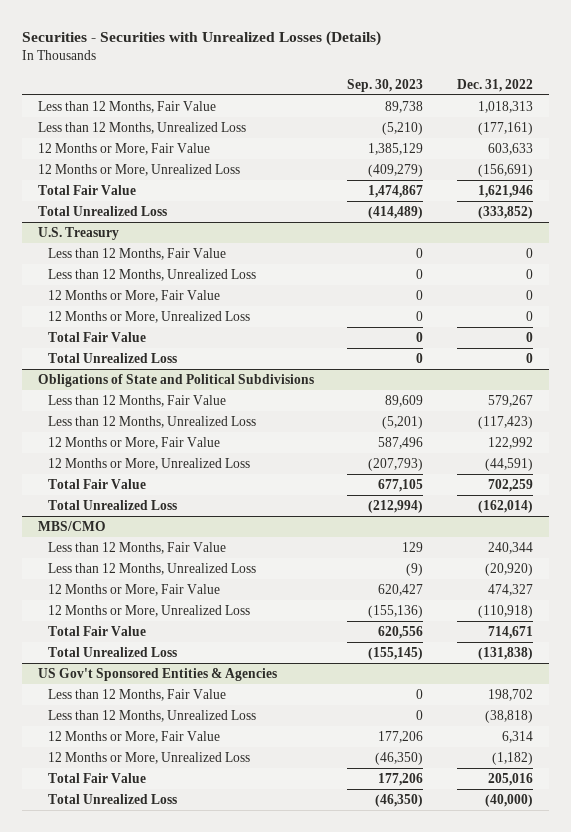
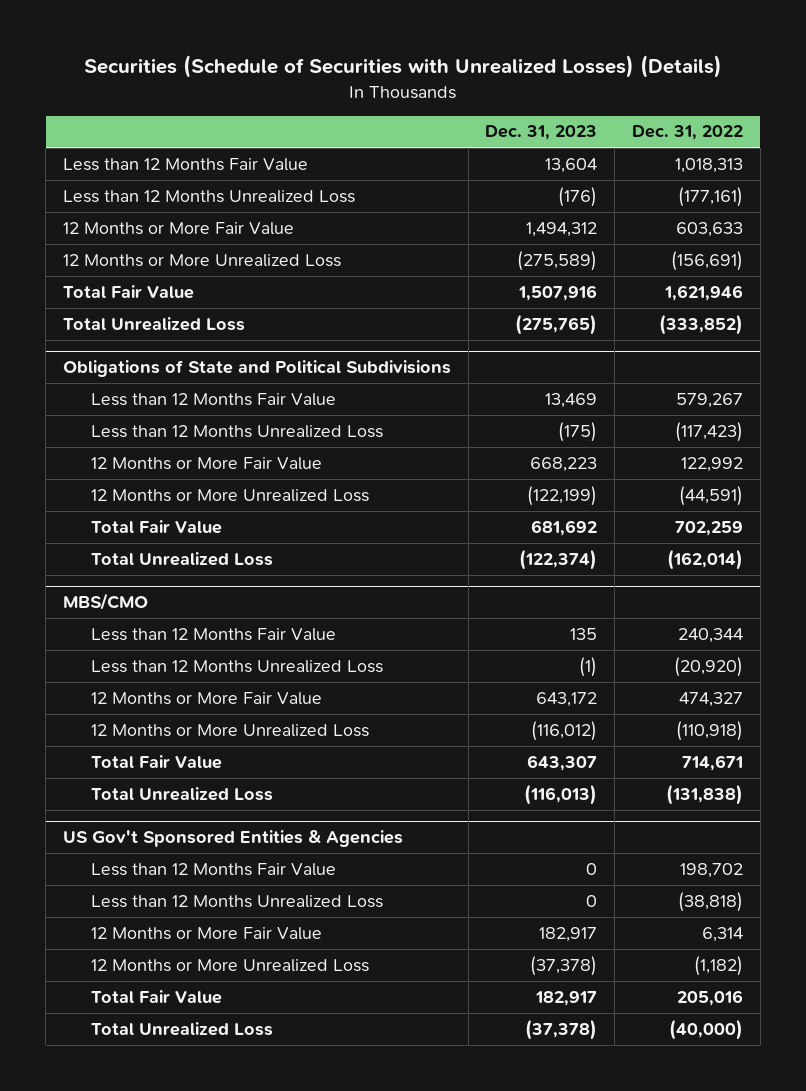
[21,31,381,47] Securities - Securities with Unrealized Losses (Details) -> [83,55,722,79] Securities (Schedule of Securities with Unrealized Losses) (Details)
[347,78,424,92] Sep. 30, 2023 -> none
none -> [485,125,598,141] Dec. 31, 2023
[38,100,217,113] Less than 12 Months, Fair Value -> [62,157,308,171] Less than 12 Months Fair Value
[38,121,247,134] Less than 12 Months, Unrealized Loss -> [62,189,355,203] Less than 12 Months Unrealized Loss
[38,142,211,155] 12 Months or More, Fair Value -> [62,221,294,235] 12 Months or More Fair Value
[38,163,241,176] 12 Months or More, Unrealized Loss -> [62,253,341,267] 12 Months or More Unrealized Loss
[38,226,120,240] U.S. Treasury -> none
[47,247,226,260] Less than 12 Months, Fair Value -> none
[47,268,256,281] Less than 12 Months, Unrealized Loss -> none
[47,289,220,302] 12 Months or More, Fair Value -> none
[47,310,250,323] 12 Months or More, Unrealized Loss -> none
[47,331,146,342] Total Fair Value -> none
[47,352,177,363] Total Unrealized Loss -> none
[47,394,226,407] Less than 12 Months, Fair Value -> [90,392,336,406] Less than 12 Months Fair Value
[47,415,256,428] Less than 12 Months, Unrealized Loss -> [90,424,383,438] Less than 12 Months Unrealized Loss
[47,436,220,449] 12 Months or More, Fair Value -> [90,456,322,470] 12 Months or More Fair Value
[47,457,250,470] 12 Months or More, Unrealized Loss -> [90,488,369,502] 12 Months or More Unrealized Loss
[47,541,226,554] Less than 12 Months, Fair Value -> [90,627,336,641] Less than 12 Months Fair Value
[47,562,256,575] Less than 12 Months, Unrealized Loss -> [90,659,383,673] Less than 12 Months Unrealized Loss
[47,583,220,596] 12 Months or More, Fair Value -> [90,691,322,705] 12 Months or More Fair Value
[47,604,250,617] 12 Months or More, Unrealized Loss -> [90,723,369,737] 12 Months or More Unrealized Loss
[47,688,226,701] Less than 12 Months, Fair Value -> [90,862,336,876] Less than 12 Months Fair Value
[47,709,256,722] Less than 12 Months, Unrealized Loss -> [90,894,383,908] Less than 12 Months Unrealized Loss
[47,730,220,743] 12 Months or More, Fair Value -> [90,926,322,940] 12 Months or More Fair Value
[47,751,250,764] 12 Months or More, Unrealized Loss -> [90,958,369,972] 12 Months or More Unrealized Loss

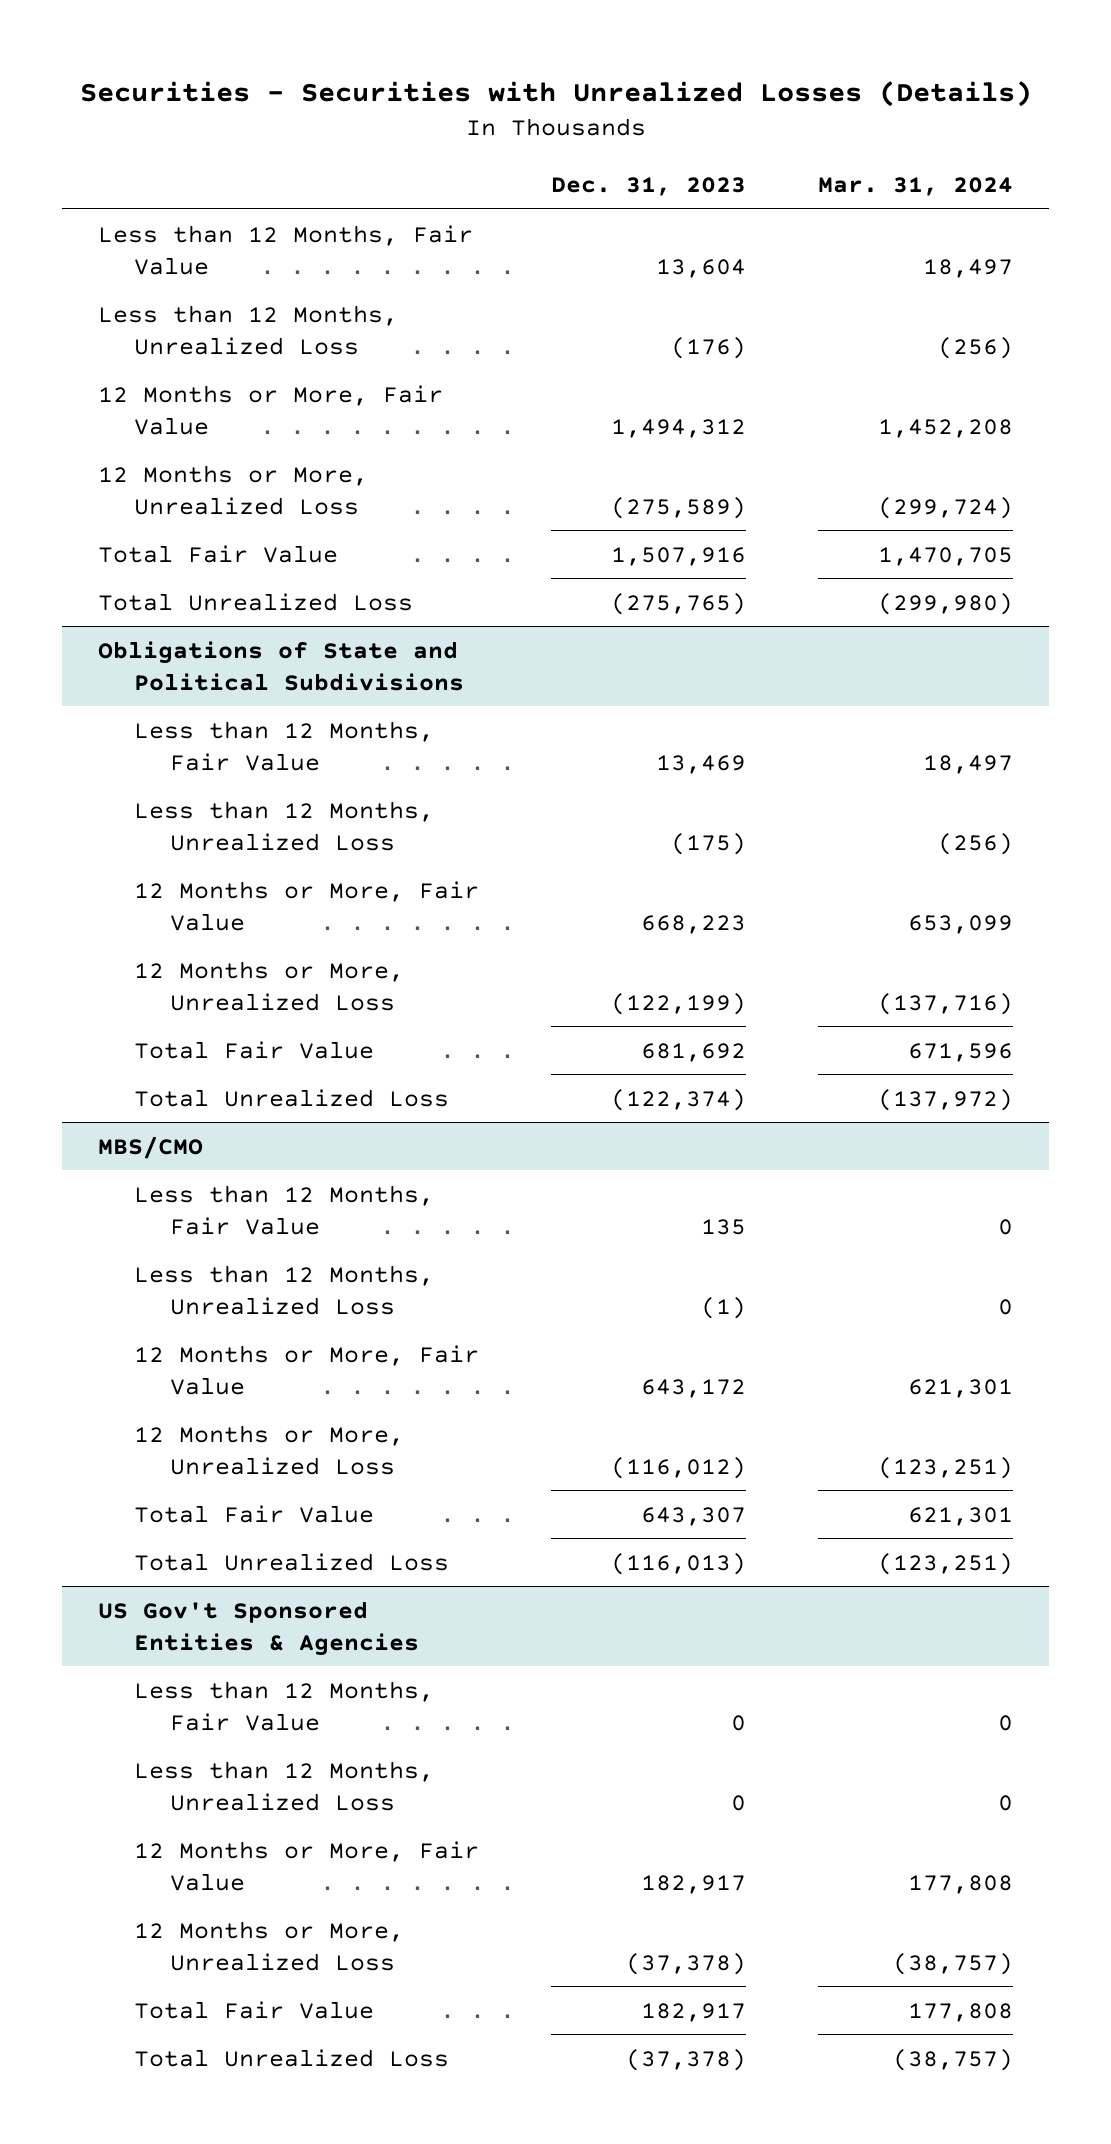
[83,55,722,79] Securities (Schedule of Securities with Unrealized Losses) (Details) -> [79,81,1032,108] Securities - Securities with Unrealized Losses (Details)
[632,125,744,141] Dec. 31, 2022 -> none
none -> [817,177,1013,197] Mar. 31, 2024
[62,157,308,171] Less than 12 Months Fair Value -> [98,224,474,275] Less than 12 Months, Fair Value
[62,189,355,203] Less than 12 Months Unrealized Loss -> [98,304,399,355] Less than 12 Months, Unrealized Loss
[62,221,294,235] 12 Months or More Fair Value -> [98,384,444,435] 12 Months or More, Fair Value
[62,253,341,267] 12 Months or More Unrealized Loss -> [98,464,369,515] 12 Months or More, Unrealized Loss
[90,392,336,406] Less than 12 Months Fair Value -> [134,720,435,771] Less than 12 Months, Fair Value
[90,424,383,438] Less than 12 Months Unrealized Loss -> [134,800,435,851] Less than 12 Months, Unrealized Loss
[90,456,322,470] 12 Months or More Fair Value -> [134,880,480,931] 12 Months or More, Fair Value
[90,488,369,502] 12 Months or More Unrealized Loss -> [134,960,405,1011] 12 Months or More, Unrealized Loss
[90,627,336,641] Less than 12 Months Fair Value -> [134,1184,435,1235] Less than 12 Months, Fair Value
[90,659,383,673] Less than 12 Months Unrealized Loss -> [134,1264,435,1315] Less than 12 Months, Unrealized Loss
[90,691,322,705] 12 Months or More Fair Value -> [134,1344,480,1395] 12 Months or More, Fair Value
[90,723,369,737] 12 Months or More Unrealized Loss -> [134,1424,405,1475] 12 Months or More, Unrealized Loss
[90,862,336,876] Less than 12 Months Fair Value -> [134,1680,435,1731] Less than 12 Months, Fair Value
[90,894,383,908] Less than 12 Months Unrealized Loss -> [134,1760,435,1811] Less than 12 Months, Unrealized Loss
[90,926,322,940] 12 Months or More Fair Value -> [134,1840,480,1891] 12 Months or More, Fair Value
[90,958,369,972] 12 Months or More Unrealized Loss -> [134,1920,405,1971] 12 Months or More, Unrealized Loss

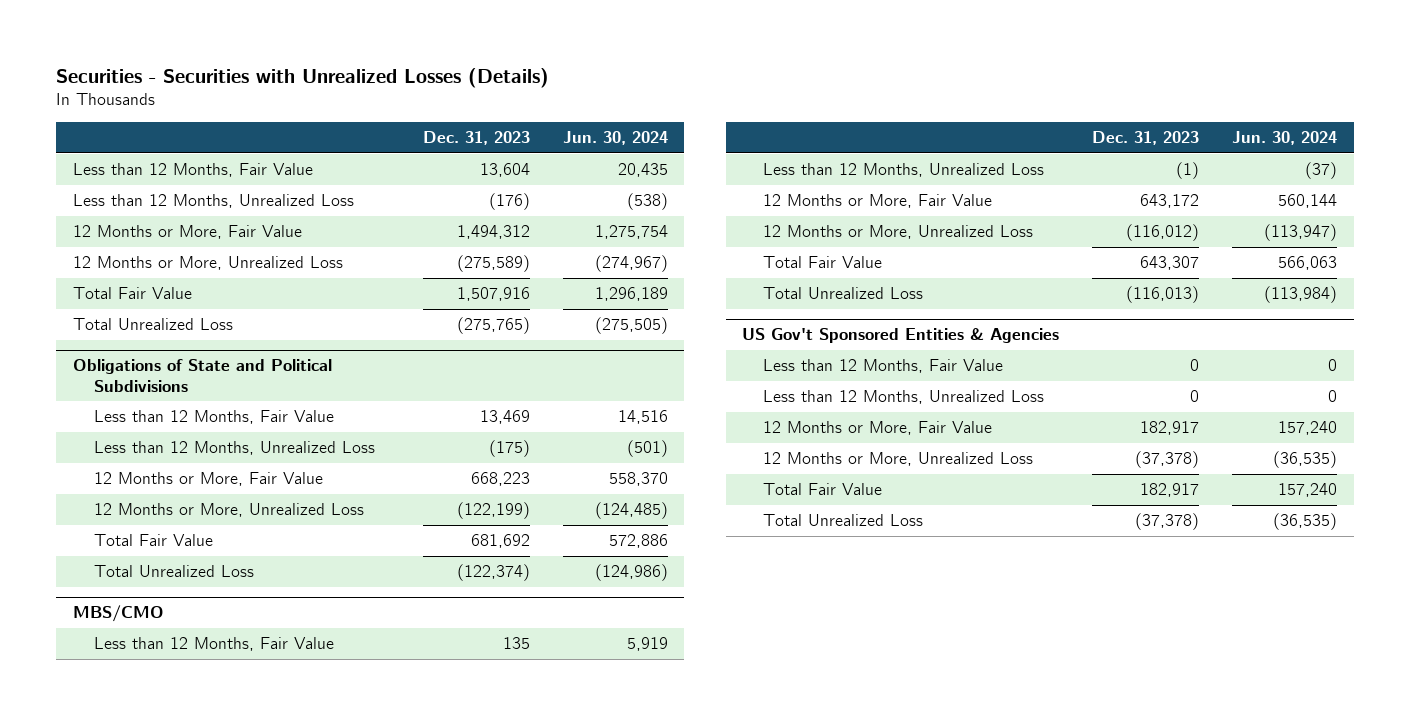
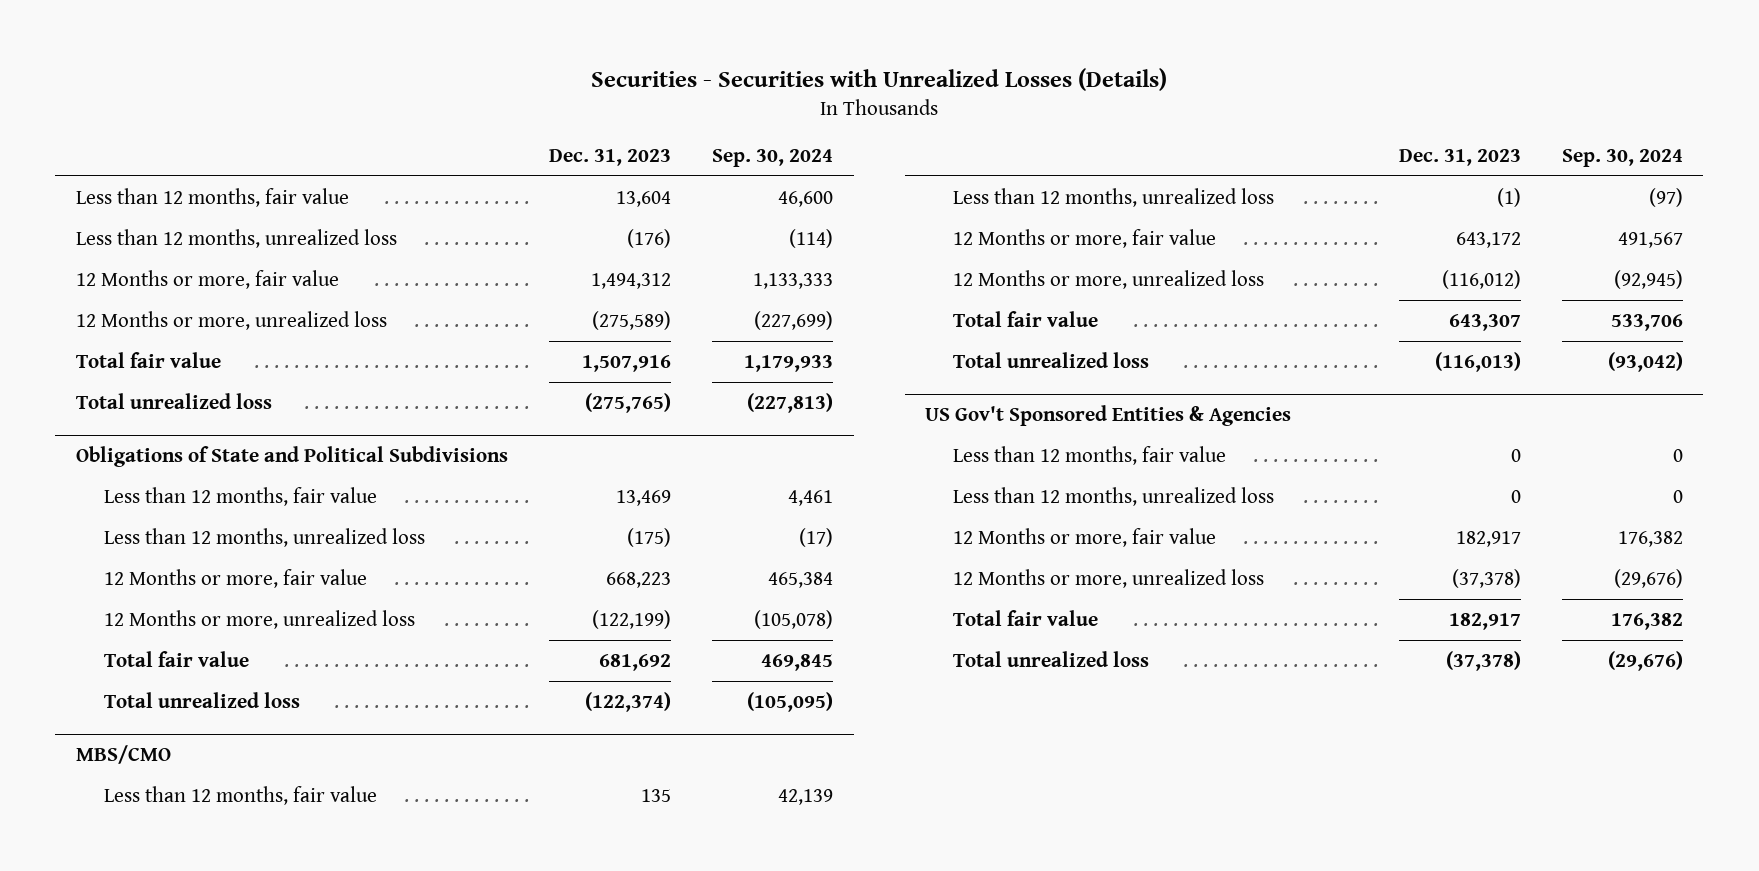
[562,131,668,146] Jun. 30, 2024 -> none
none -> [712,148,834,167] Sep. 30, 2024
[72,163,313,178] Less than 12 Months, Fair Value -> [75,187,349,207] Less than 12 months, fair value
[72,194,354,209] Less than 12 Months, Unrealized Loss -> [75,228,397,248] Less than 12 months, unrealized loss
[72,225,302,240] 12 Months or More, Fair Value -> [75,269,339,289] 12 Months or more, fair value
[72,256,343,271] 12 Months or More, Unrealized Loss -> [75,310,387,330] 12 Months or more, unrealized loss
[72,287,192,300] Total Fair Value -> [75,351,221,368] Total fair value
[72,318,233,331] Total Unrealized Loss -> [75,392,272,409] Total unrealized loss
[93,410,334,425] Less than 12 Months, Fair Value -> [103,486,377,506] Less than 12 months, fair value
[93,441,375,456] Less than 12 Months, Unrealized Loss -> [103,527,425,547] Less than 12 months, unrealized loss
[93,472,323,487] 12 Months or More, Fair Value -> [103,568,367,588] 12 Months or more, fair value
[93,503,364,518] 12 Months or More, Unrealized Loss -> [103,609,415,629] 12 Months or more, unrealized loss
[93,534,213,547] Total Fair Value -> [103,650,249,667] Total fair value
[93,565,254,578] Total Unrealized Loss -> [103,691,300,708] Total unrealized loss
[93,637,334,652] Less than 12 Months, Fair Value -> [103,785,377,805] Less than 12 months, fair value
[763,163,1045,178] Less than 12 Months, Unrealized Loss -> [953,187,1275,207] Less than 12 months, unrealized loss
[763,194,993,209] 12 Months or More, Fair Value -> [953,228,1217,248] 12 Months or more, fair value
[763,225,1034,240] 12 Months or More, Unrealized Loss -> [953,269,1265,289] 12 Months or more, unrealized loss
[763,256,883,269] Total Fair Value -> [953,310,1099,327] Total fair value
[763,287,924,300] Total Unrealized Loss -> [953,351,1150,368] Total unrealized loss
[763,359,1004,374] Less than 12 Months, Fair Value -> [953,445,1227,465] Less than 12 months, fair value
[763,390,1045,405] Less than 12 Months, Unrealized Loss -> [953,486,1275,506] Less than 12 months, unrealized loss
[763,421,993,436] 12 Months or More, Fair Value -> [953,527,1217,547] 12 Months or more, fair value
[763,452,1034,467] 12 Months or More, Unrealized Loss -> [953,568,1265,588] 12 Months or more, unrealized loss
[763,483,883,496] Total Fair Value -> [953,609,1099,626] Total fair value
[763,514,924,527] Total Unrealized Loss -> [953,650,1150,667] Total unrealized loss

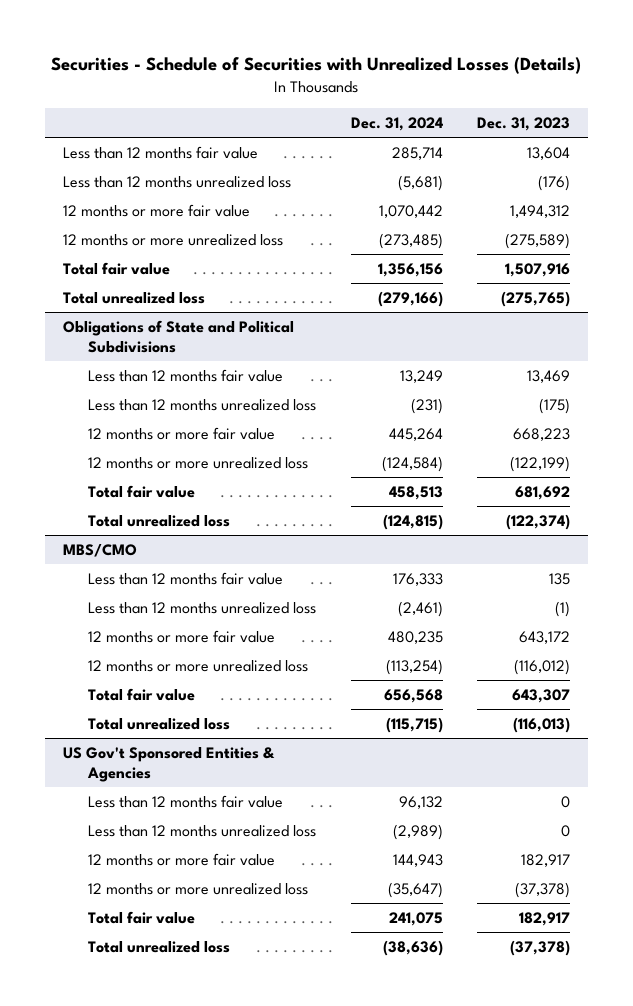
[591,68,1168,92] Securities - Securities with Unrealized Losses (Details) -> [51,57,582,75] Securities - Schedule of Securities with Unrealized Losses (Details)
[712,148,834,167] Sep. 30, 2024 -> none
none -> [350,117,443,132] Dec. 31, 2024
[75,187,349,207] Less than 12 months, fair value -> [62,145,258,159] Less than 12 months fair value
[75,228,397,248] Less than 12 months, unrealized loss -> [62,175,291,188] Less than 12 months unrealized loss
[75,269,339,289] 12 Months or more, fair value -> [62,203,250,217] 12 months or more fair value
[75,310,387,330] 12 Months or more, unrealized loss -> [62,233,283,246] 12 months or more unrealized loss
[103,486,377,506] Less than 12 months, fair value -> [87,368,283,382] Less than 12 months fair value
[103,527,425,547] Less than 12 months, unrealized loss -> [87,398,316,411] Less than 12 months unrealized loss
[103,568,367,588] 12 Months or more, fair value -> [87,426,275,440] 12 months or more fair value
[103,609,415,629] 12 Months or more, unrealized loss -> [87,456,308,469] 12 months or more unrealized loss
[103,785,377,805] Less than 12 months, fair value -> [87,571,283,585] Less than 12 months fair value
[953,187,1275,207] Less than 12 months, unrealized loss -> [87,601,316,614] Less than 12 months unrealized loss
[953,228,1217,248] 12 Months or more, fair value -> [87,629,275,643] 12 months or more fair value
[953,269,1265,289] 12 Months or more, unrealized loss -> [87,659,308,672] 12 months or more unrealized loss
[953,445,1227,465] Less than 12 months, fair value -> [87,794,283,808] Less than 12 months fair value
[953,486,1275,506] Less than 12 months, unrealized loss -> [87,824,316,837] Less than 12 months unrealized loss
[953,527,1217,547] 12 Months or more, fair value -> [87,852,275,866] 12 months or more fair value
[953,568,1265,588] 12 Months or more, unrealized loss -> [87,882,308,895] 12 months or more unrealized loss

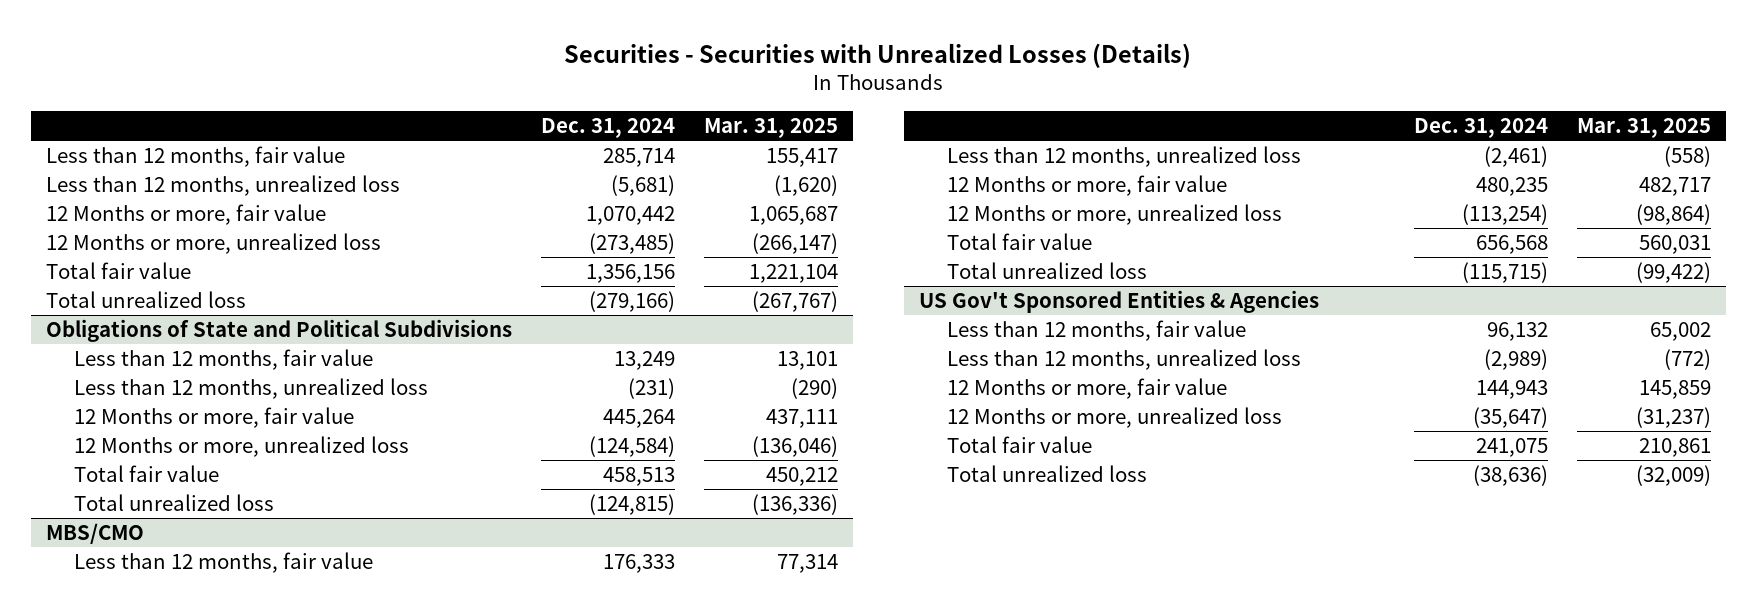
[51,57,582,75] Securities - Schedule of Securities with Unrealized Losses (Details) -> [564,42,1192,68] Securities - Securities with Unrealized Losses (Details)
[477,117,571,132] Dec. 31, 2023 -> none
none -> [704,117,839,138] Mar. 31, 2025
[62,145,258,159] Less than 12 months fair value -> [45,146,345,168] Less than 12 months, fair value
[62,175,291,188] Less than 12 months unrealized loss -> [45,175,400,197] Less than 12 months, unrealized loss
[62,203,250,217] 12 months or more fair value -> [45,204,326,226] 12 Months or more, fair value
[62,233,283,246] 12 months or more unrealized loss -> [45,233,381,255] 12 Months or more, unrealized loss
[87,368,283,382] Less than 12 months fair value -> [74,349,374,371] Less than 12 months, fair value
[87,398,316,411] Less than 12 months unrealized loss -> [74,378,429,400] Less than 12 months, unrealized loss
[87,426,275,440] 12 months or more fair value -> [74,407,355,429] 12 Months or more, fair value
[87,456,308,469] 12 months or more unrealized loss -> [74,436,410,458] 12 Months or more, unrealized loss
[87,571,283,585] Less than 12 months fair value -> [74,552,374,574] Less than 12 months, fair value
[87,601,316,614] Less than 12 months unrealized loss -> [947,146,1302,168] Less than 12 months, unrealized loss
[87,629,275,643] 12 months or more fair value -> [947,175,1228,197] 12 Months or more, fair value
[87,659,308,672] 12 months or more unrealized loss -> [947,204,1283,226] 12 Months or more, unrealized loss
[87,794,283,808] Less than 12 months fair value -> [947,320,1247,342] Less than 12 months, fair value
[87,824,316,837] Less than 12 months unrealized loss -> [947,349,1302,371] Less than 12 months, unrealized loss
[87,852,275,866] 12 months or more fair value -> [947,378,1228,400] 12 Months or more, fair value
[87,882,308,895] 12 months or more unrealized loss -> [947,407,1283,429] 12 Months or more, unrealized loss

